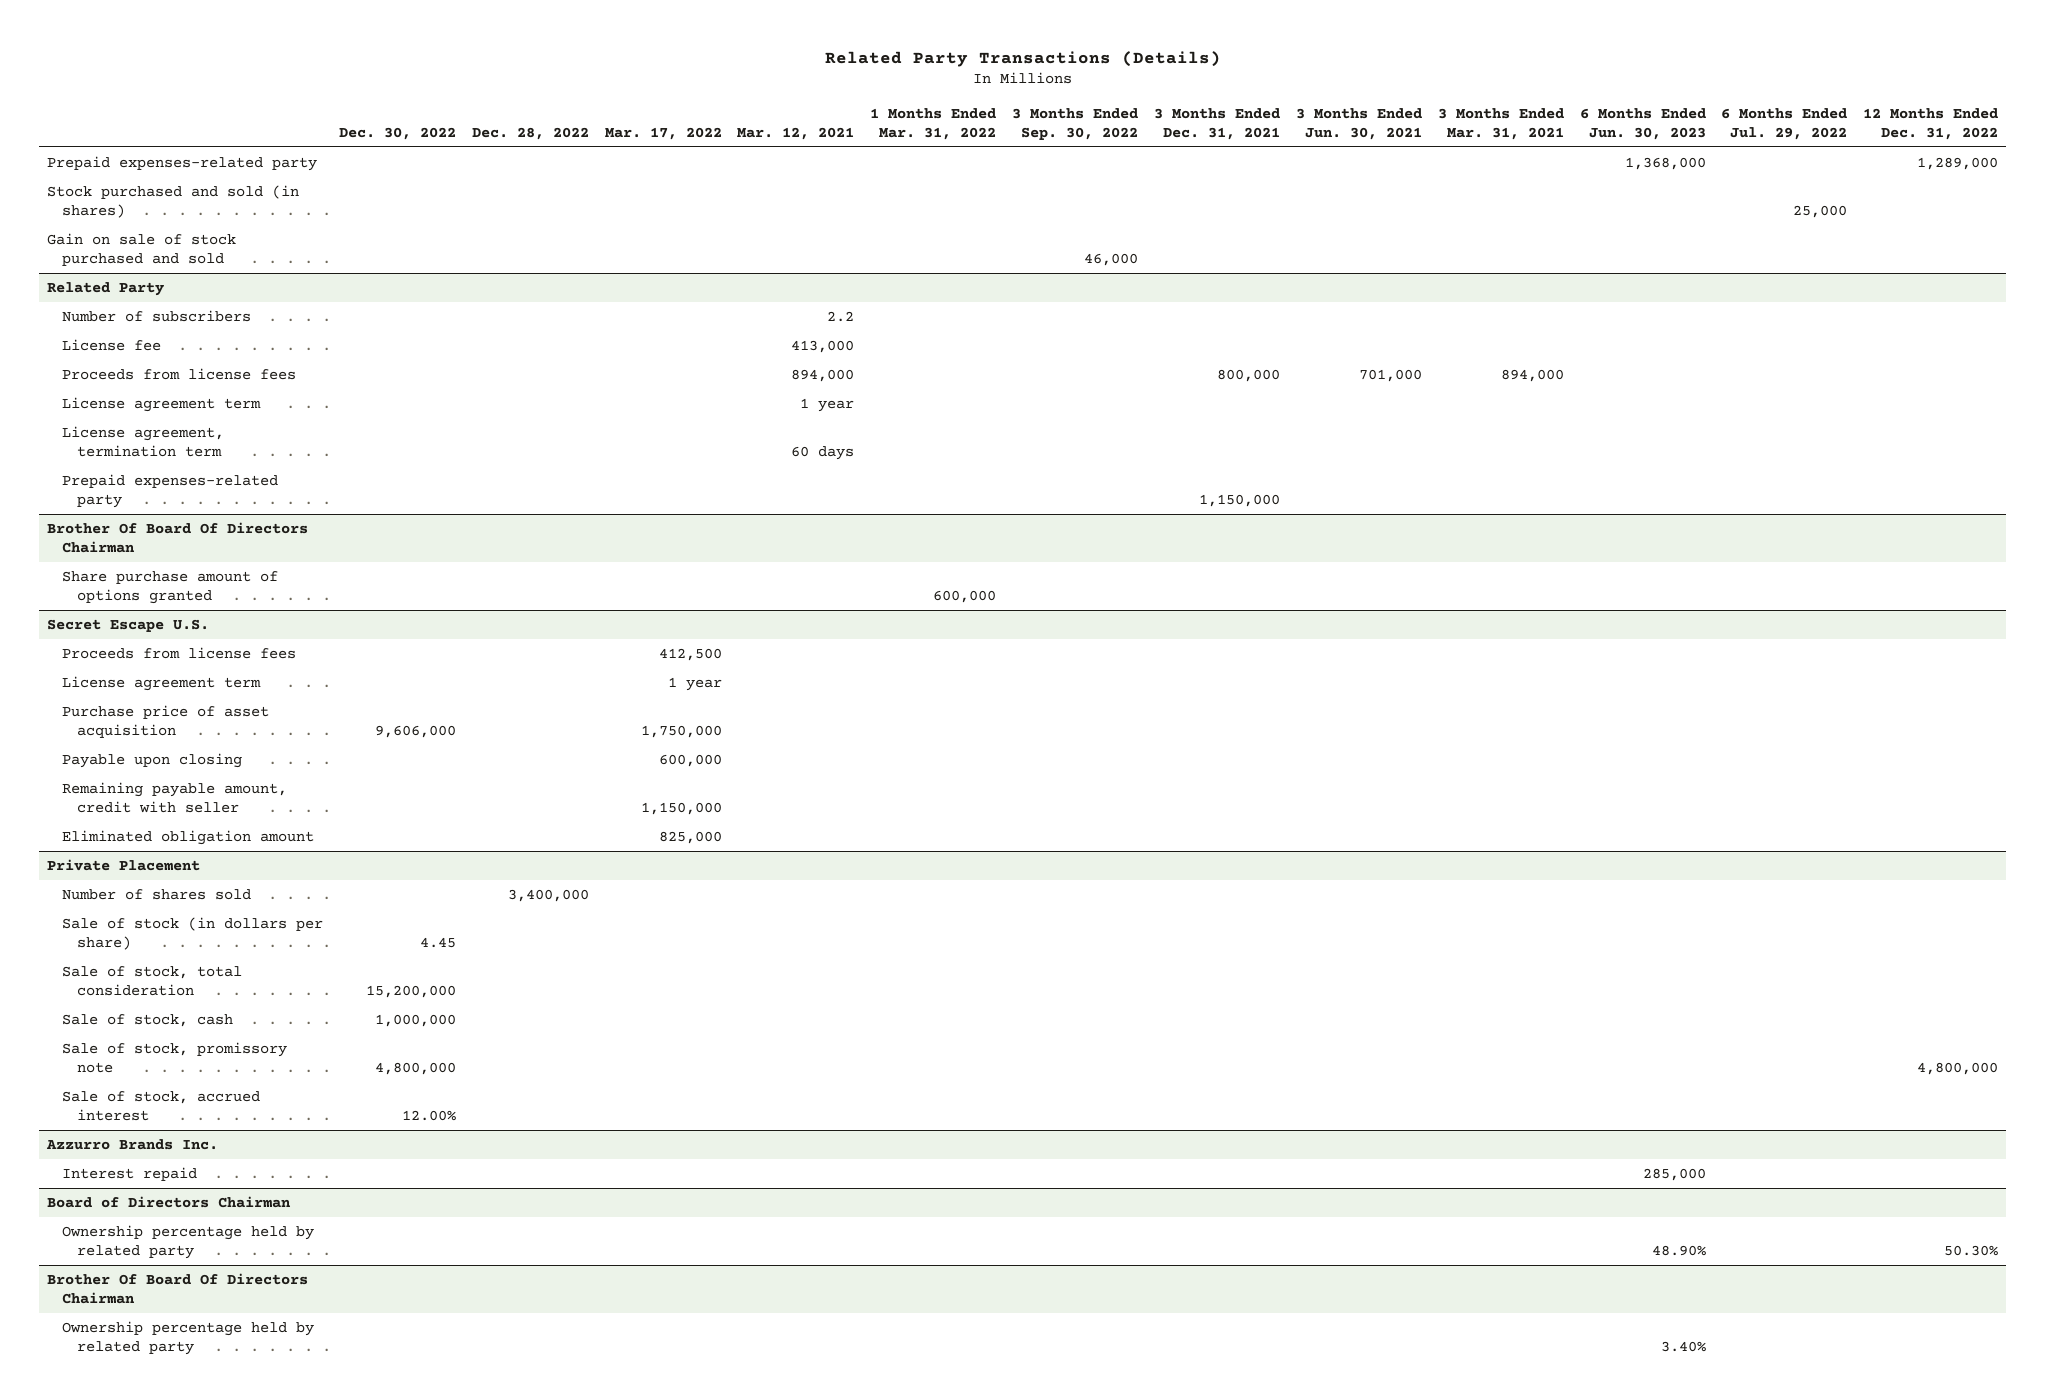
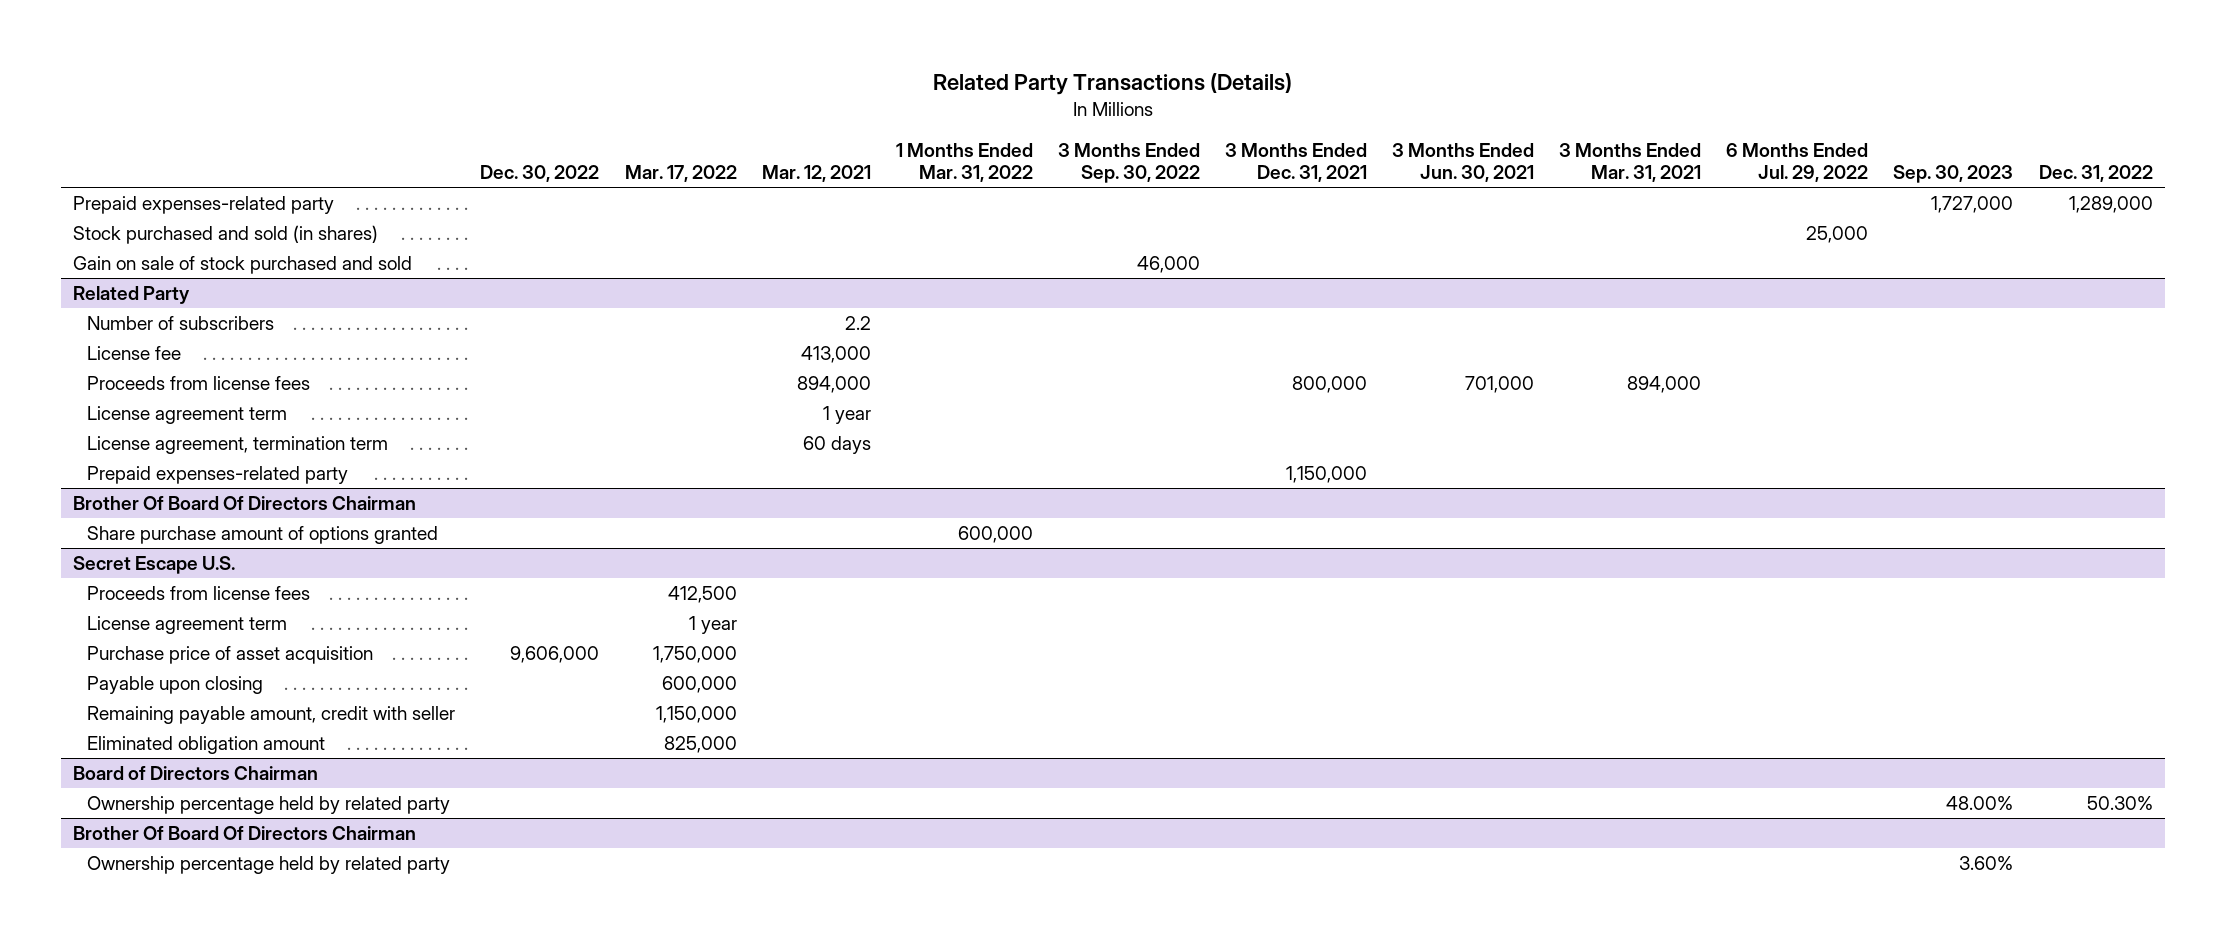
[471,126,589,140] Dec. 28, 2022 -> none
[1579,107,1706,140] 6 Months Ended Jun. 30, 2023 -> none
[1863,107,1999,140] 12 Months Ended Dec. 31, 2022 -> none
none -> [1893,165,2014,184] Sep. 30, 2023
none -> [2038,165,2153,183] Dec. 31, 2022
[46,859,200,872] Private Placement -> none
[62,889,252,901] Number of shares sold -> none
[62,917,324,950] Sale of stock (in dollars per share) -> none
[62,966,243,996] Sale of stock, total consideration -> none
[62,1014,234,1028] Sale of stock, cash -> none
[62,1042,288,1073] Sale of stock, promissory note -> none
[62,1091,261,1121] Sale of stock, accrued interest -> none
[45,1139,218,1151] Azzurro Brands Inc. -> none
[62,1167,198,1182] Interest repaid -> none

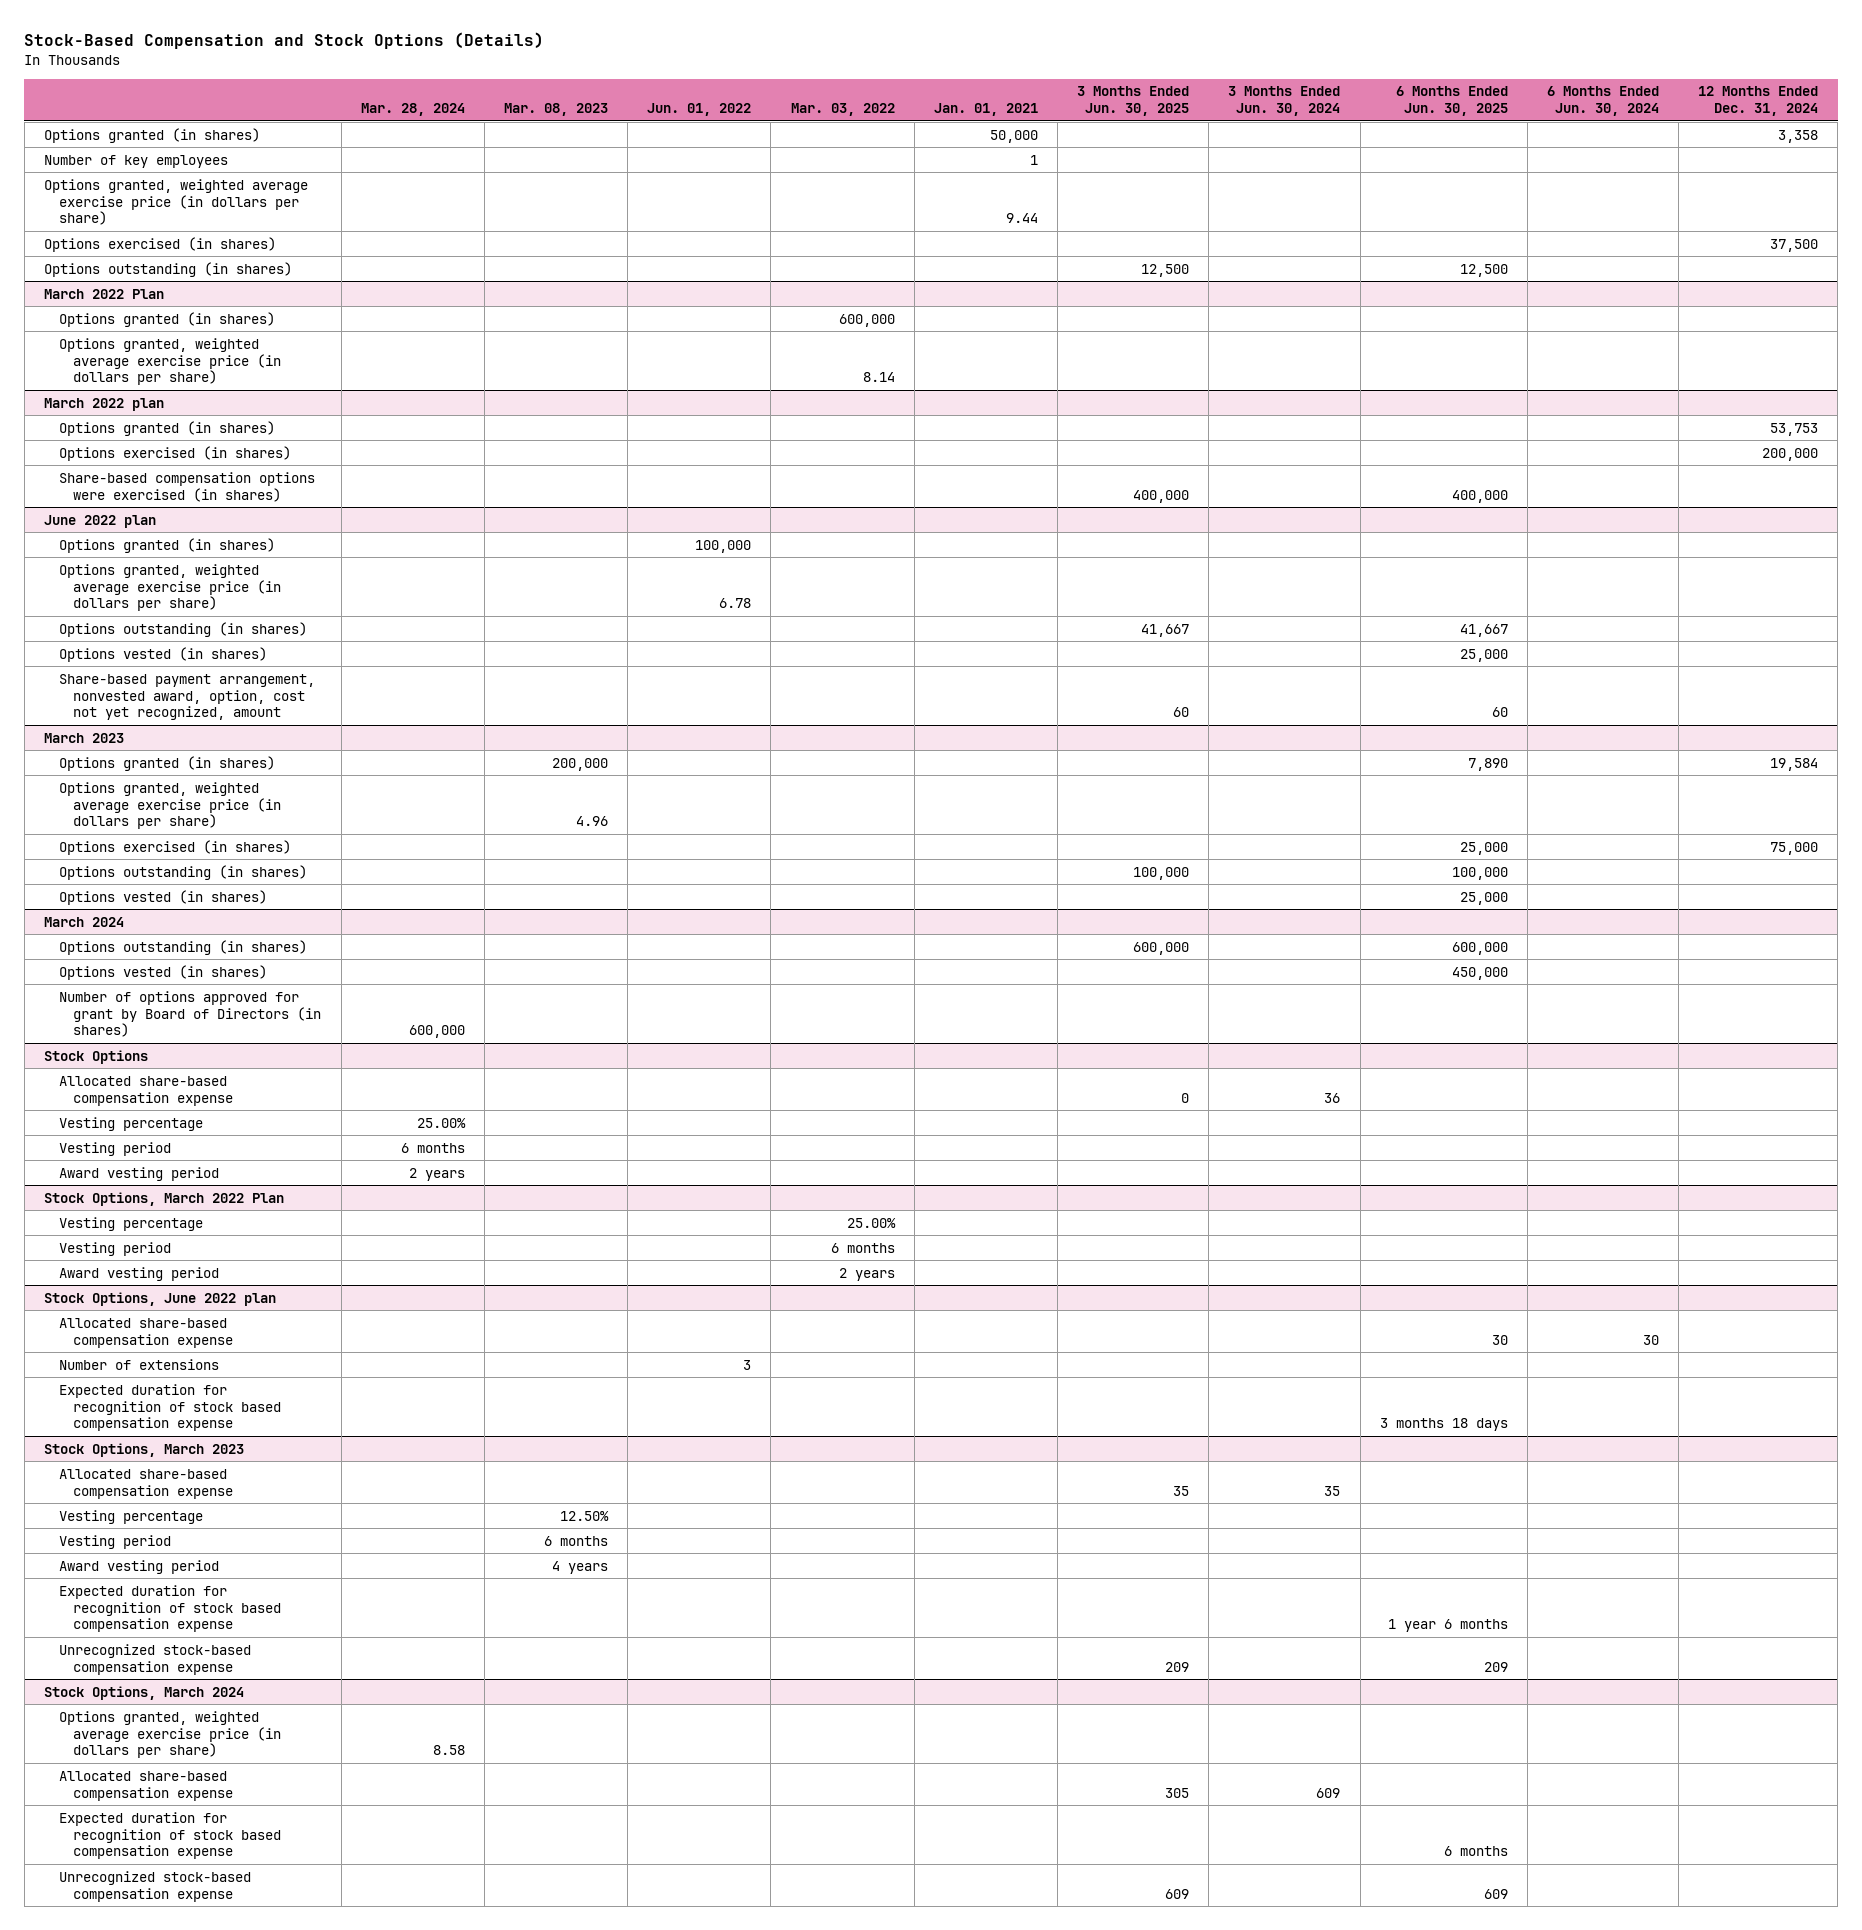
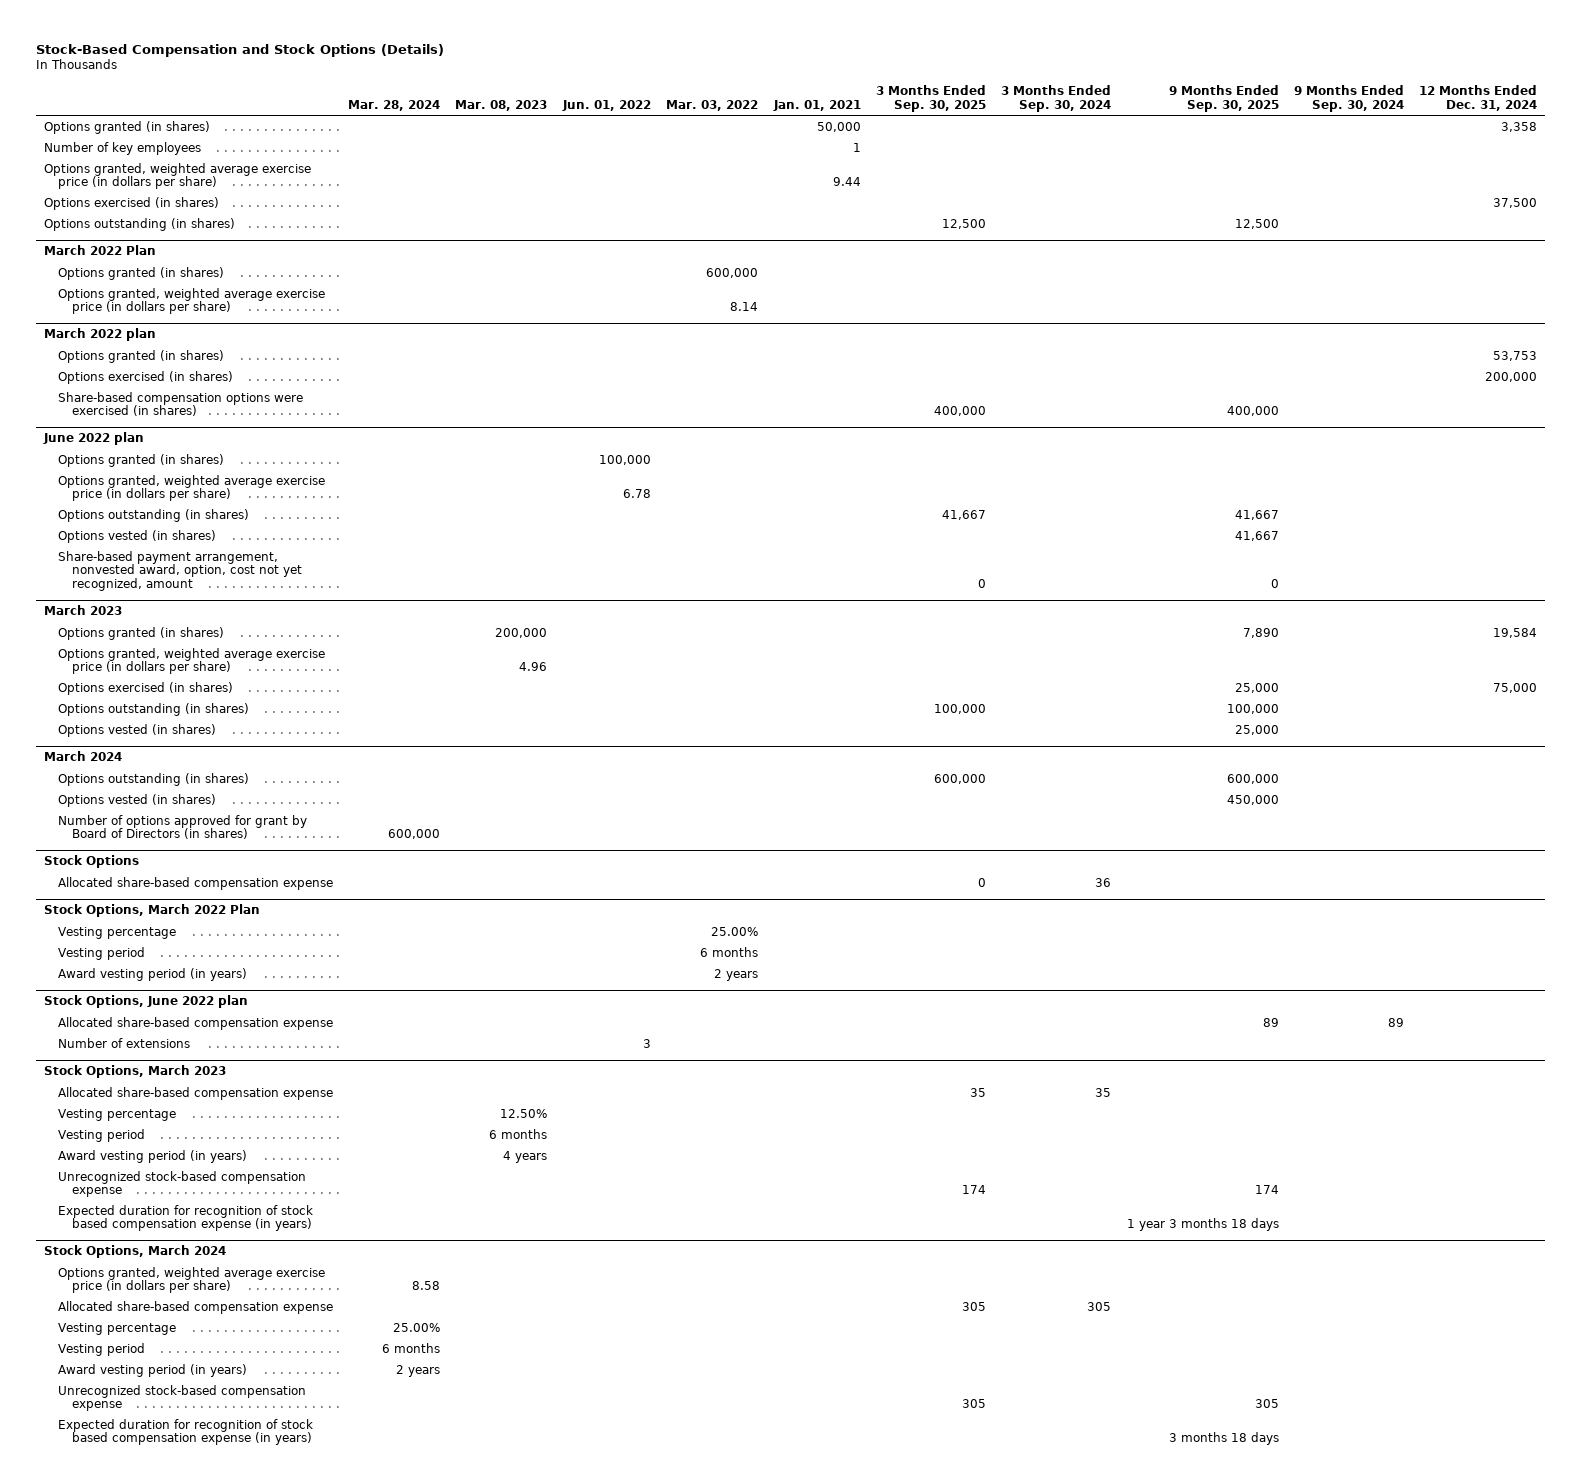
[1077,86,1190,117] 3 Months Ended Jun. 30, 2025 -> none
[1228,86,1341,117] 3 Months Ended Jun. 30, 2024 -> none
[1395,86,1508,117] 6 Months Ended Jun. 30, 2025 -> none
[1546,86,1659,117] 6 Months Ended Jun. 30, 2024 -> none
none -> [875,85,986,112] 3 Months Ended Sep. 30, 2025
none -> [1001,85,1112,112] 3 Months Ended Sep. 30, 2024
none -> [1168,85,1279,112] 9 Months Ended Sep. 30, 2025
none -> [1293,85,1404,112] 9 Months Ended Sep. 30, 2024
[58,1116,203,1131] Vesting percentage -> none
[58,1141,171,1156] Vesting period -> none
[58,1166,219,1181] Award vesting period -> none
[58,1266,219,1281] Award vesting period -> [57,967,247,981] Award vesting period (in years)
[58,1383,282,1432] Expected duration for recognition of stock based compensation expense -> none
[58,1584,282,1633] Expected duration for recognition of stock based compensation expense -> none
[58,1559,219,1574] Award vesting period -> [57,1149,247,1163] Award vesting period (in years)
none -> [57,1204,313,1232] Expected duration for recognition of stock based compensation expense (in years)
[58,1811,282,1860] Expected duration for recognition of stock based compensation expense -> none
none -> [57,1322,176,1335] Vesting percentage
none -> [57,1342,145,1356] Vesting period
none -> [57,1363,247,1377] Award vesting period (in years)
none -> [57,1418,313,1446] Expected duration for recognition of stock based compensation expense (in years)

